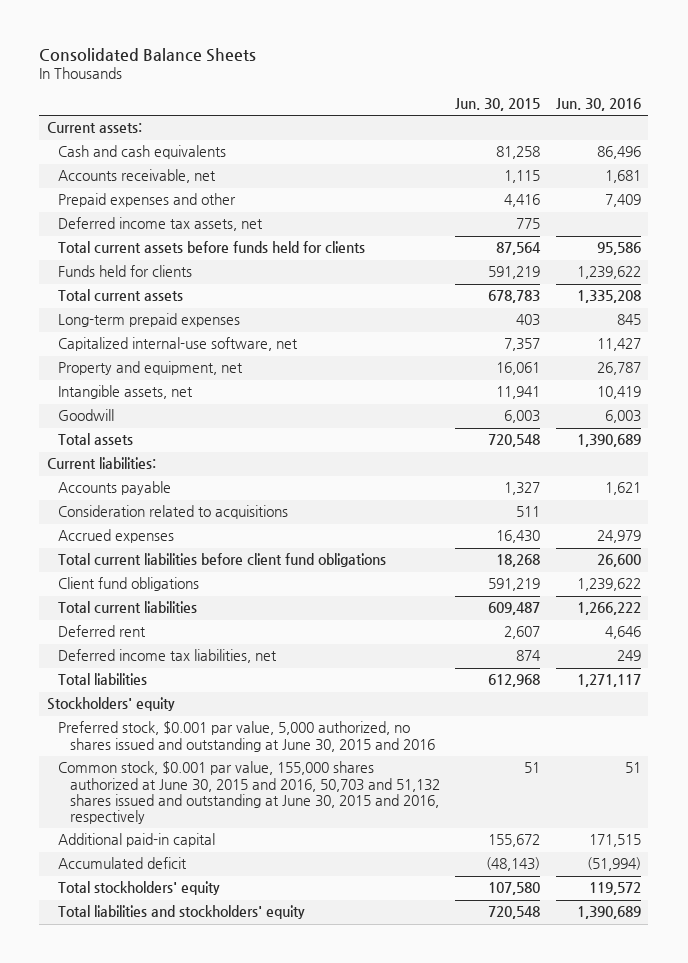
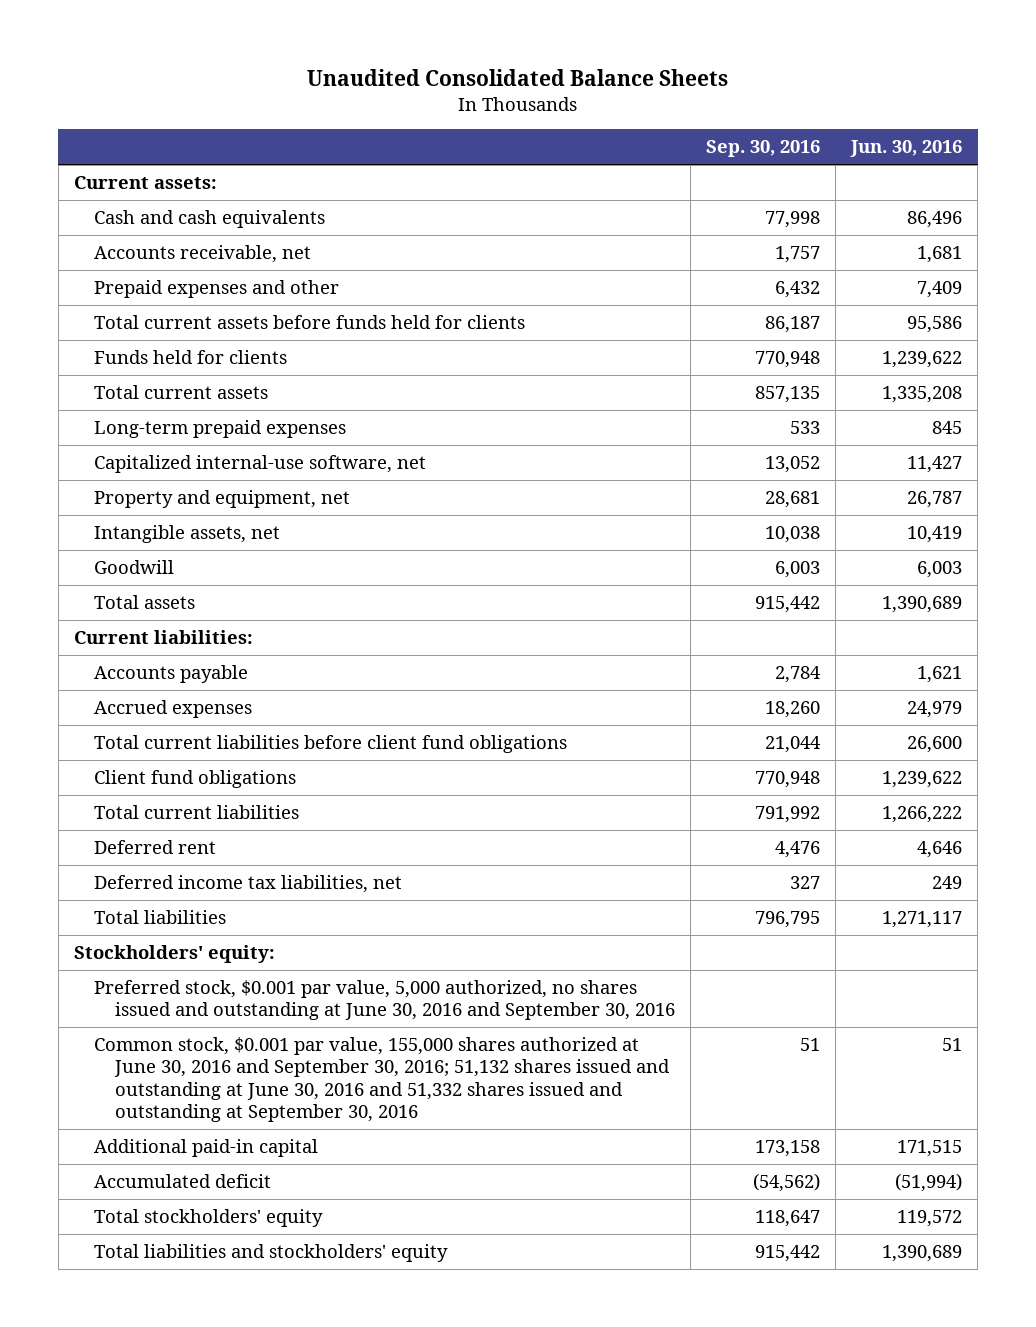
[39,48,257,63] Consolidated Balance Sheets -> [306,69,728,87] Unaudited Consolidated Balance Sheets
[455,97,541,111] Jun. 30, 2015 -> none
none -> [706,140,821,158] Sep. 30, 2016
[58,217,264,232] Deferred income tax assets, net -> none
[58,505,289,520] Consideration related to acquisitions -> none
[47,697,176,712] Stockholders' equity -> [73,945,275,964] Stockholders' equity:
[58,721,435,752] Preferred stock, $0.001 par value, 5,000 authorized, no shares issued and outstanding at June 30, 2015 and 2016 -> [94,980,676,1021] Preferred stock, $0.001 par value, 5,000 authorized, no shares issued and outstanding at June 30, 2016 and September 30, 2016
[58,761,440,824] Common stock, $0.001 par value, 155,000 shares authorized at June 30, 2015 and 2016, 50,703 and 51,132 shares issued and outstanding at June 30, 2015 and 2016, respectively -> [94,1037,671,1123] Common stock, $0.001 par value, 155,000 shares authorized at June 30, 2016 and September 30, 2016; 51,132 shares issued and outstanding at June 30, 2016 and 51,332 shares issued and outstanding at September 30, 2016

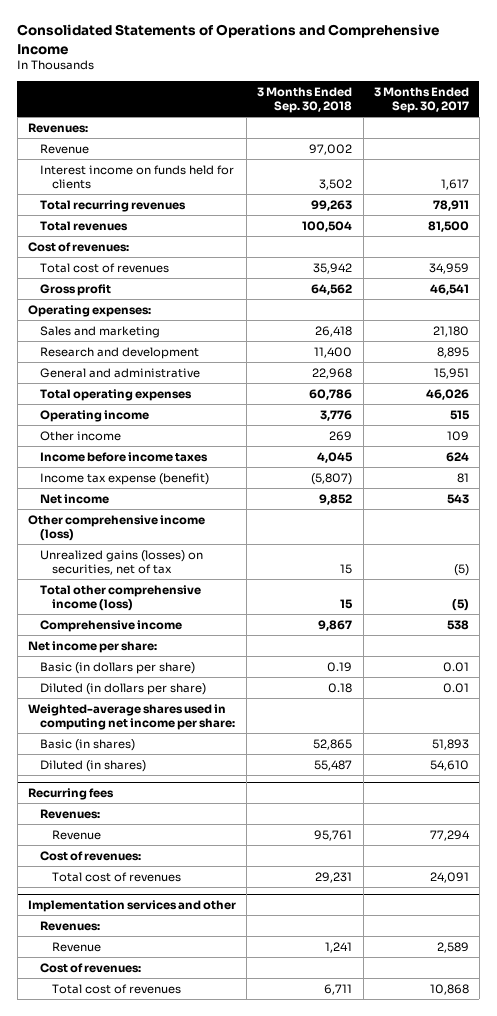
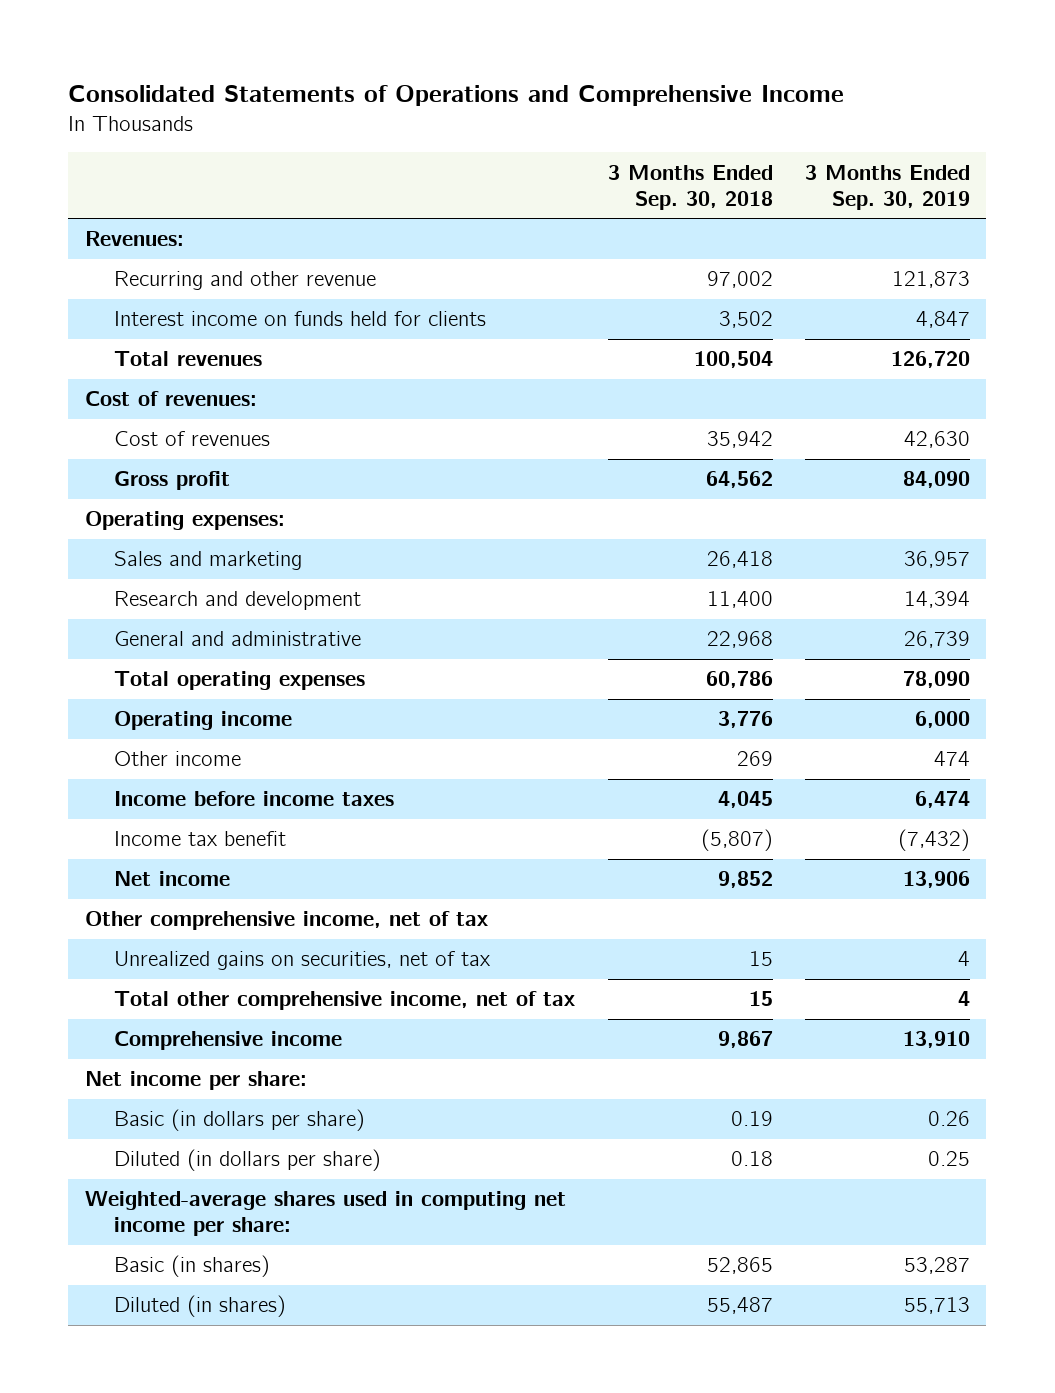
[373,86,469,113] 3 Months Ended Sep. 30, 2017 -> none
none -> [805,164,971,210] 3 Months Ended Sep. 30, 2019
[40,143,90,154] Revenue -> [114,271,377,291] Recurring and other revenue
[40,199,187,212] Total recurring revenues -> none
[40,262,170,273] Total cost of revenues -> [114,431,271,447] Cost of revenues
[40,472,210,485] Income tax expense (benefit) -> [114,831,287,847] Income tax benefit
[28,514,206,541] Other comprehensive income (loss) -> [84,911,488,931] Other comprehensive income, net of tax
[40,549,204,575] Unrealized gains (losses) on securities, net of tax -> [114,951,492,971] Unrealized gains on securities, net of tax
[40,584,202,611] Total other comprehensive income (loss) -> [114,991,576,1011] Total other comprehensive income, net of tax
[28,787,115,800] Recurring fees -> none
[40,808,101,819] Revenues: -> none
[51,829,101,840] Revenue -> none
[40,850,142,861] Cost of revenues: -> none
[51,871,181,882] Total cost of revenues -> none
[28,899,237,912] Implementation services and other -> none
[40,920,101,931] Revenues: -> none
[51,941,101,952] Revenue -> none
[40,962,142,973] Cost of revenues: -> none
[51,983,181,994] Total cost of revenues -> none

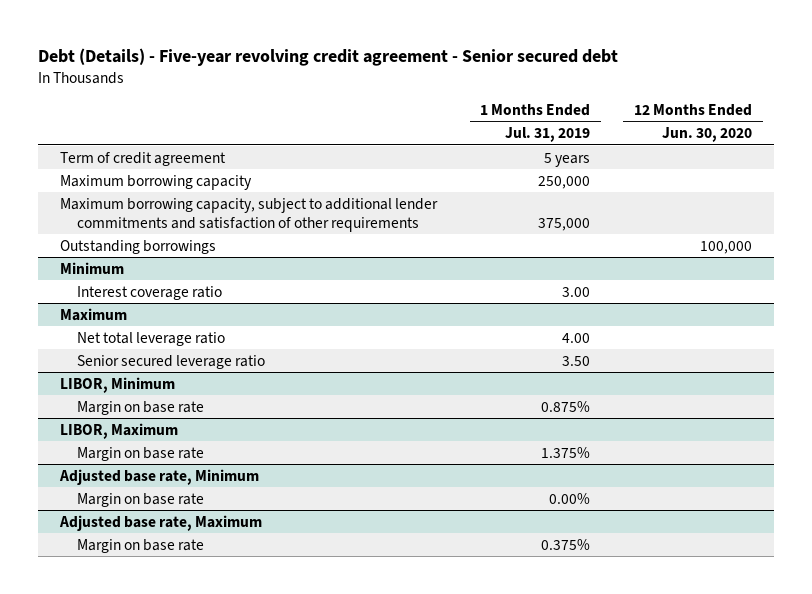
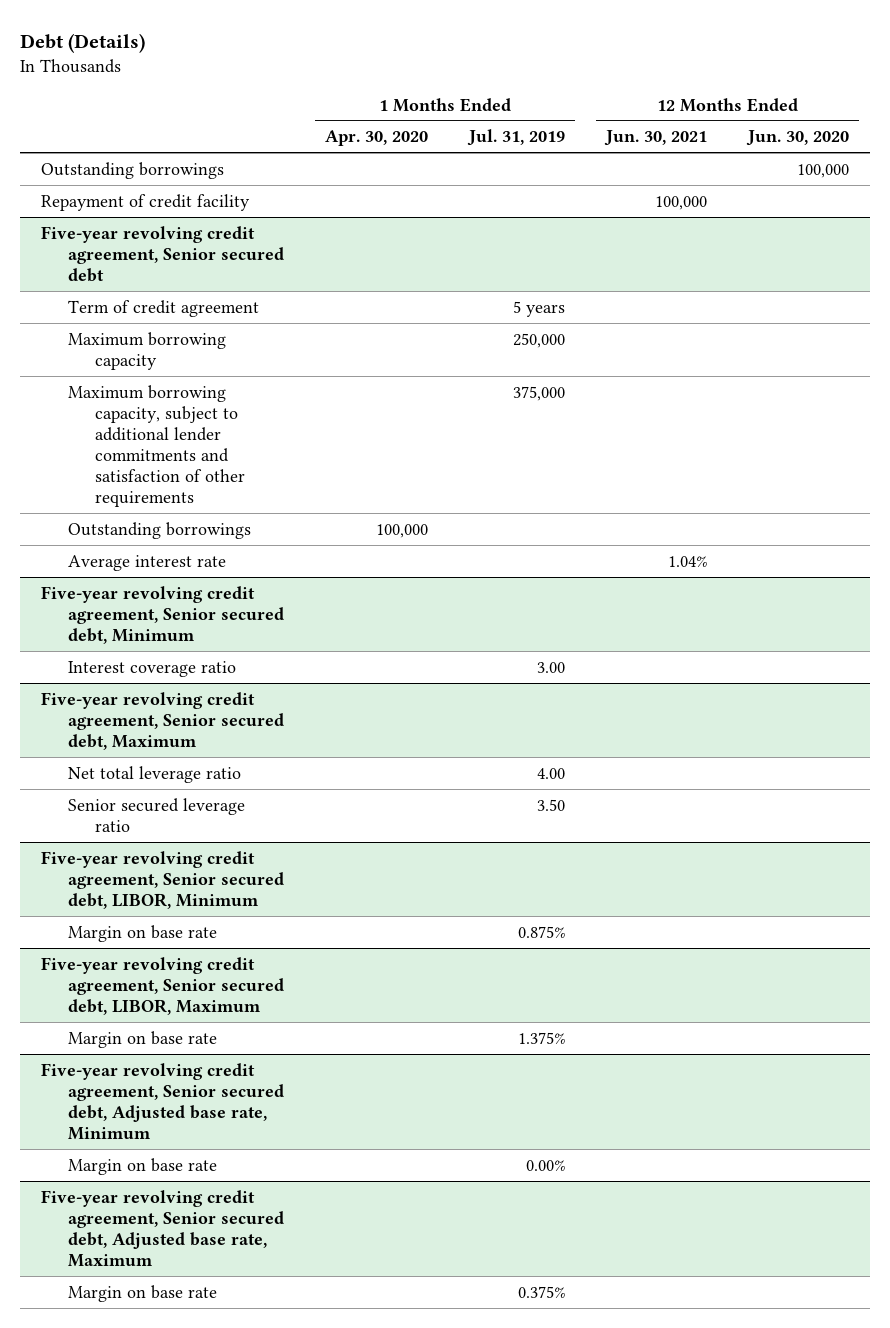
[38,48,619,67] Debt (Details) - Five-year revolving credit agreement - Senior secured debt -> [20,32,146,53] Debt (Details)
none -> [324,130,428,147] Apr. 30, 2020
none -> [604,130,708,147] Jun. 30, 2021
[59,239,216,254] Outstanding borrowings -> [40,161,224,179] Outstanding borrowings
none -> [40,193,250,211] Repayment of credit facility
none -> [40,225,284,282] Five-year revolving credit agreement, Senior secured debt
[59,261,124,274] Minimum -> none
none -> [67,521,251,539] Outstanding borrowings
none -> [67,554,226,571] Average interest rate
none -> [40,585,284,644] Five-year revolving credit agreement, Senior secured debt, Minimum
[59,307,127,321] Maximum -> none
none -> [40,691,284,750] Five-year revolving credit agreement, Senior secured debt, Maximum
[59,376,175,393] LIBOR, Minimum -> none
none -> [40,850,284,909] Five-year revolving credit agreement, Senior secured debt, LIBOR, Minimum
[59,422,178,439] LIBOR, Maximum -> none
none -> [40,956,284,1015] Five-year revolving credit agreement, Senior secured debt, LIBOR, Maximum
[58,468,259,485] Adjusted base rate, Minimum -> none
none -> [40,1062,284,1140] Five-year revolving credit agreement, Senior secured debt, Adjusted base rate, Minimum
[58,514,262,531] Adjusted base rate, Maximum -> none
none -> [40,1189,284,1267] Five-year revolving credit agreement, Senior secured debt, Adjusted base rate, Maximum

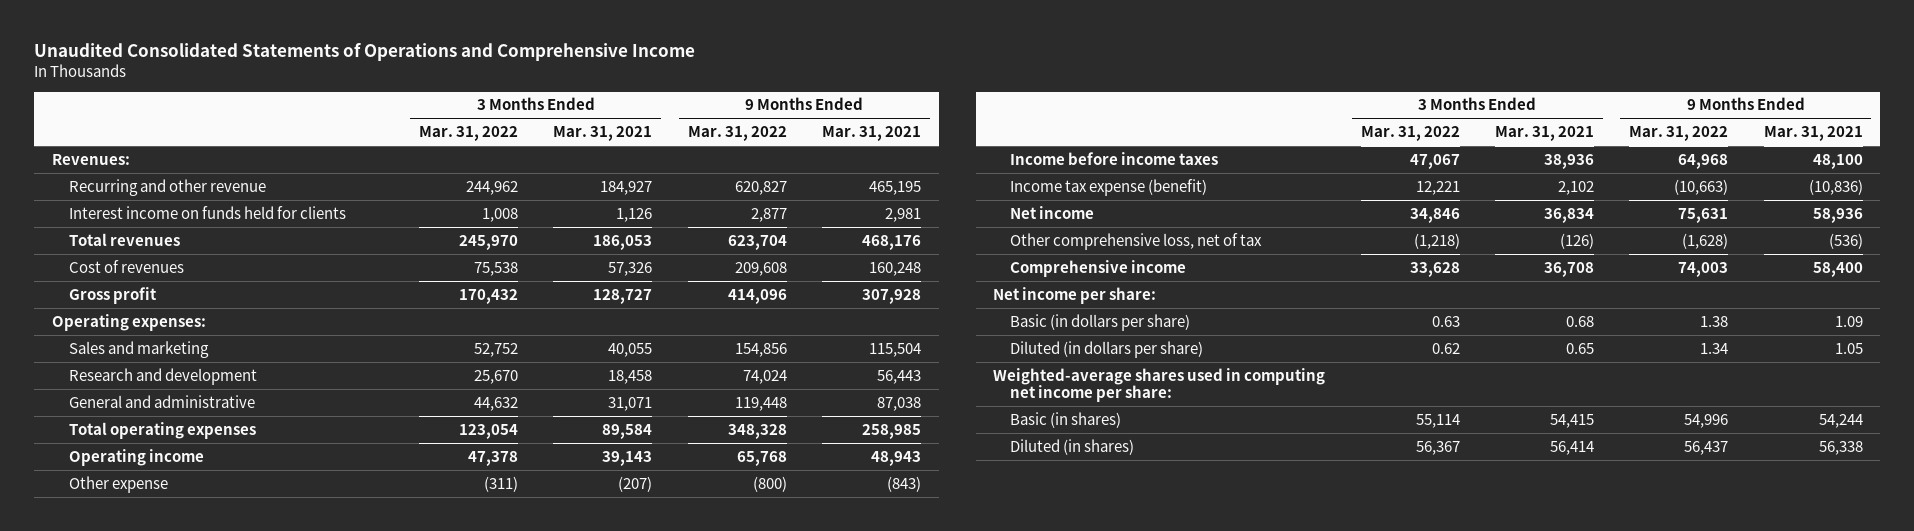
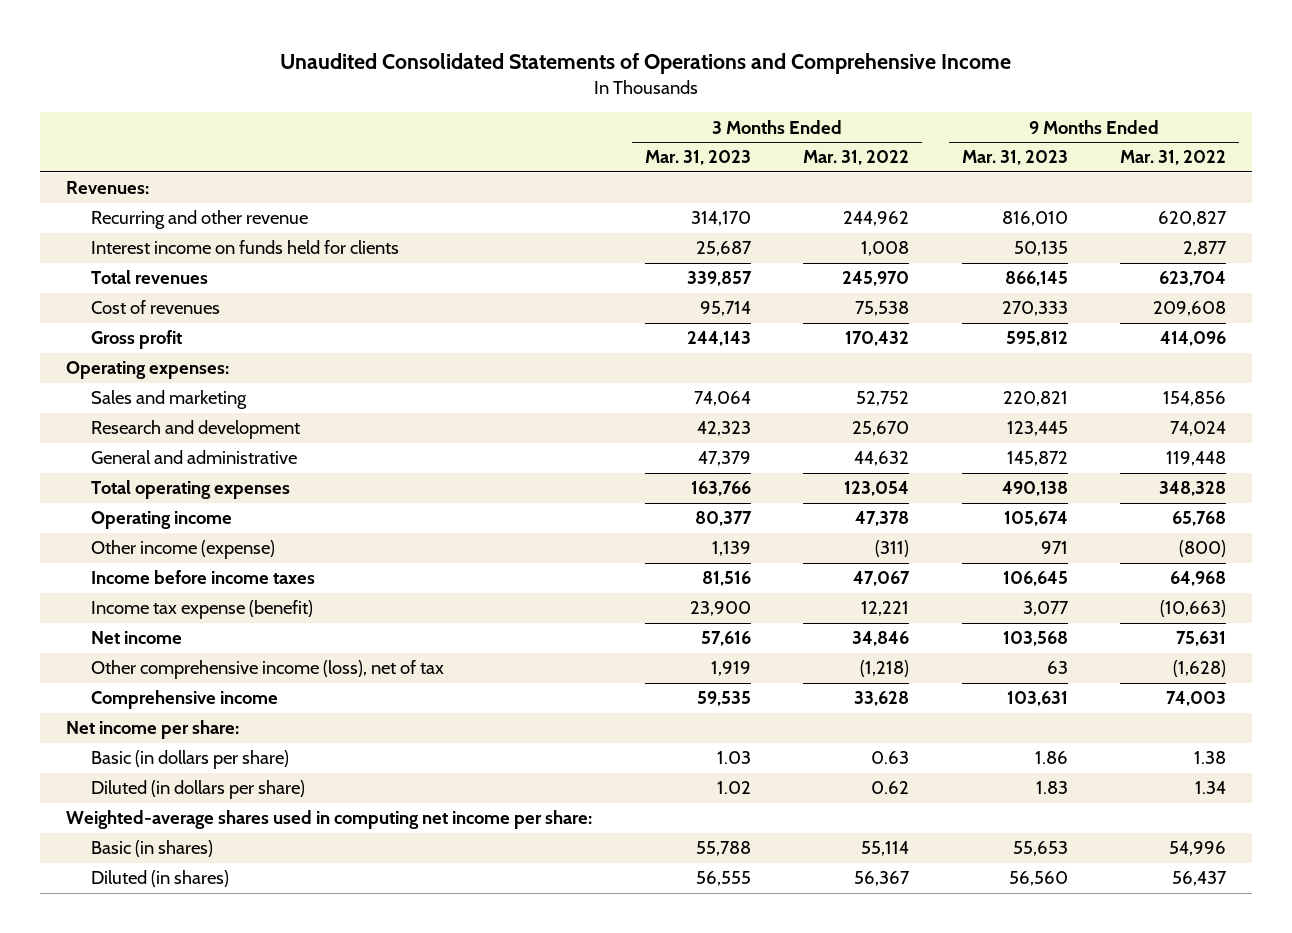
[553,126,653,142] Mar. 31, 2021 -> none
[822,126,922,142] Mar. 31, 2021 -> none
none -> [644,150,751,166] Mar. 31, 2023
none -> [961,150,1068,166] Mar. 31, 2023
[68,475,168,493] Other expense -> [90,540,275,560] Other income (expense)
[1010,232,1263,250] Other comprehensive loss, net of tax -> [90,660,444,680] Other comprehensive income (loss), net of tax

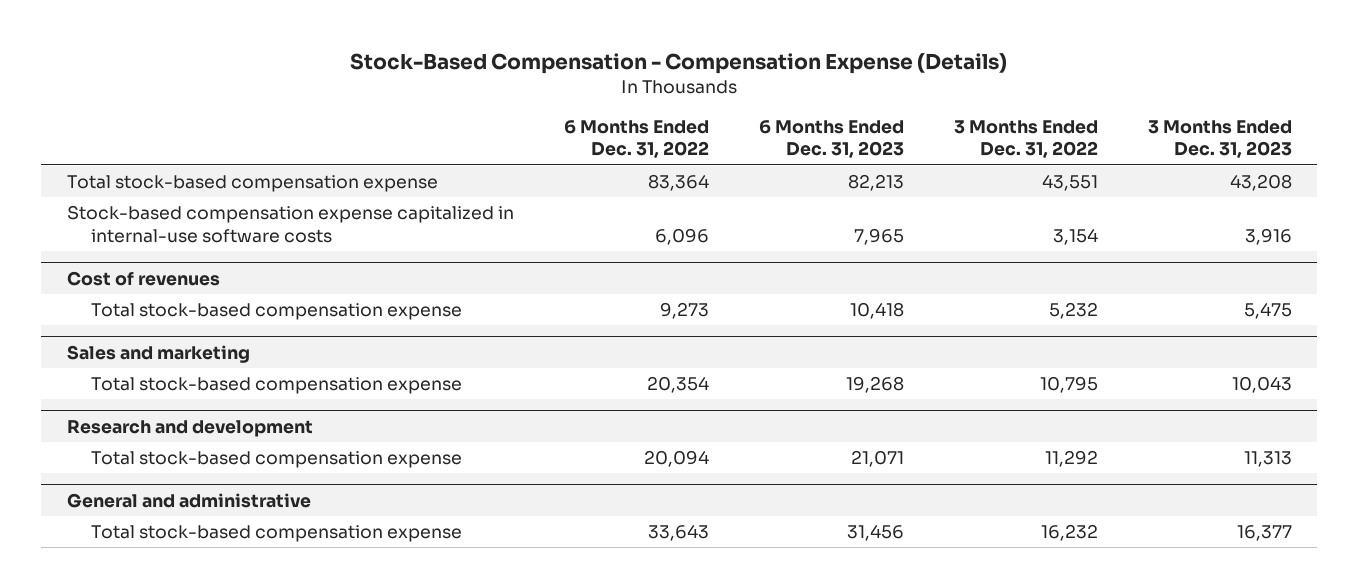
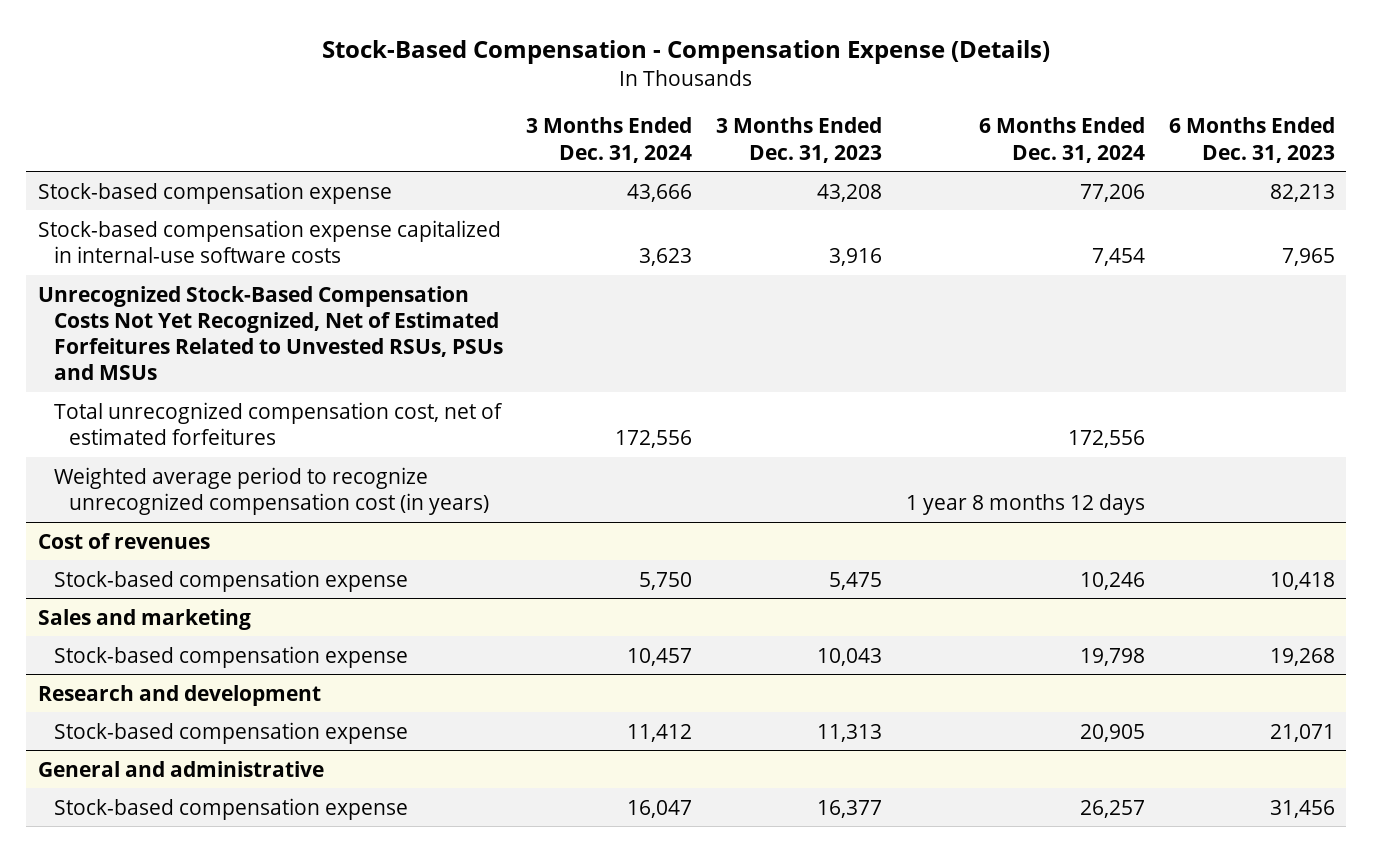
[563,119,709,159] 6 Months Ended Dec. 31, 2022 -> none
[953,119,1098,159] 3 Months Ended Dec. 31, 2022 -> none
none -> [526,117,693,163] 3 Months Ended Dec. 31, 2024
none -> [978,117,1145,163] 6 Months Ended Dec. 31, 2024
[66,175,438,193] Total stock-based compensation expense -> [38,181,393,204] Stock-based compensation expense
none -> [38,285,503,380] Unrecognized Stock-Based Compensation Costs Not Yet Recognized, Net of Estimated Forfeitures Related to Unvested RSUs, PSUs and MSUs
none -> [53,401,503,445] Total unrecognized compensation cost, net of estimated forfeitures
none -> [53,466,490,515] Weighted average period to recognize unrecognized compensation cost (in years)
[91,303,463,321] Total stock-based compensation expense -> [53,569,408,592] Stock-based compensation expense
[91,377,463,395] Total stock-based compensation expense -> [53,645,408,668] Stock-based compensation expense
[91,451,463,469] Total stock-based compensation expense -> [53,721,408,744] Stock-based compensation expense
[91,525,463,543] Total stock-based compensation expense -> [53,797,408,820] Stock-based compensation expense

